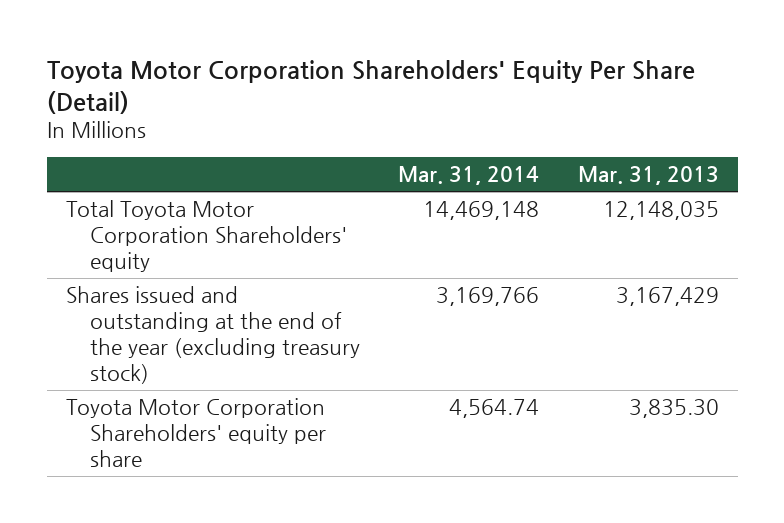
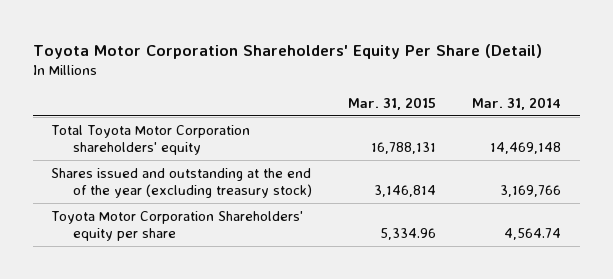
[577,166,719,186] Mar. 31, 2013 -> none
none -> [347,96,436,110] Mar. 31, 2015
[65,200,348,273] Total Toyota Motor Corporation Shareholders' equity -> [51,124,251,155] Total Toyota Motor Corporation shareholders' equity

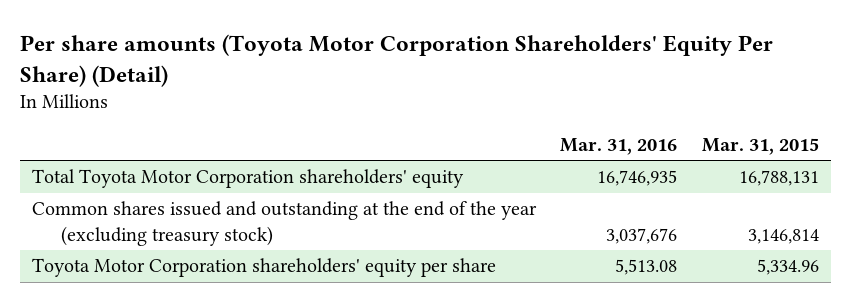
[33,43,543,59] Toyota Motor Corporation Shareholders' Equity Per Share (Detail) -> [19,33,773,87] Per share amounts (Toyota Motor Corporation Shareholders' Equity Per Share) (Detail)
[472,96,562,110] Mar. 31, 2014 -> none
none -> [560,137,678,155] Mar. 31, 2016
[51,167,312,198] Shares issued and outstanding at the end of the year (excluding treasury stock) -> [31,201,537,246] Common shares issued and outstanding at the end of the year (excluding treasury stock)
[51,210,304,241] Toyota Motor Corporation Shareholders' equity per share -> [31,258,496,278] Toyota Motor Corporation shareholders' equity per share

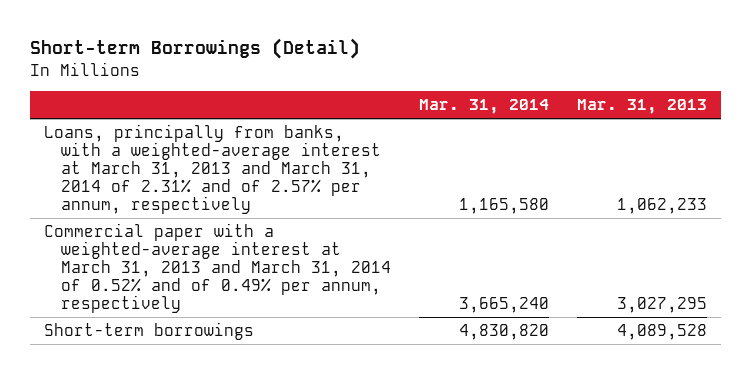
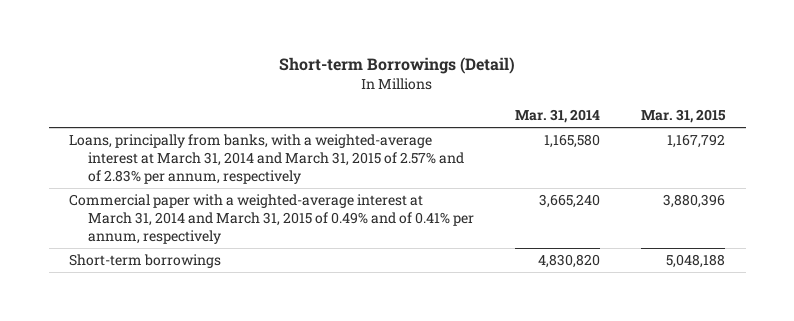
[577,99,708,115] Mar. 31, 2013 -> none
none -> [641,109,727,124] Mar. 31, 2015
[44,124,382,215] Loans, principally from banks, with a weighted-average interest at March 31, 2013 and March 31, 2014 of 2.31% and of 2.57% per annum, respectively -> [69,134,465,185] Loans, principally from banks, with a weighted-average interest at March 31, 2014 and March 31, 2015 of 2.57% and of 2.83% per annum, respectively
[44,223,392,314] Commercial paper with a weighted-average interest at March 31, 2013 and March 31, 2014 of 0.52% and of 0.49% per annum, respectively -> [69,194,475,245] Commercial paper with a weighted-average interest at March 31, 2014 and March 31, 2015 of 0.49% and of 0.41% per annum, respectively

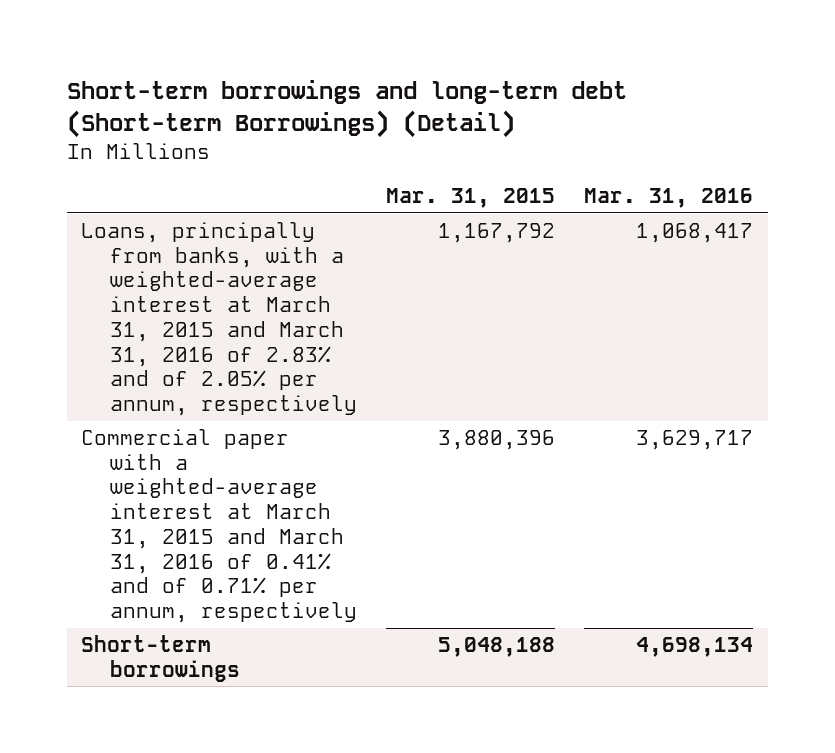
[279,57,516,75] Short-term Borrowings (Detail) -> [66,79,627,138] Short-term borrowings and long-term debt (Short-term Borrowings) (Detail)
[515,109,601,124] Mar. 31, 2014 -> none
none -> [584,188,754,209] Mar. 31, 2016
[69,134,465,185] Loans, principally from banks, with a weighted-average interest at March 31, 2014 and March 31, 2015 of 2.57% and of 2.83% per annum, respectively -> [81,221,358,417] Loans, principally from banks, with a weighted-average interest at March 31, 2015 and March 31, 2016 of 2.83% and of 2.05% per annum, respectively
[69,194,475,245] Commercial paper with a weighted-average interest at March 31, 2014 and March 31, 2015 of 0.49% and of 0.41% per annum, respectively -> [81,428,358,624] Commercial paper with a weighted-average interest at March 31, 2015 and March 31, 2016 of 0.41% and of 0.71% per annum, respectively

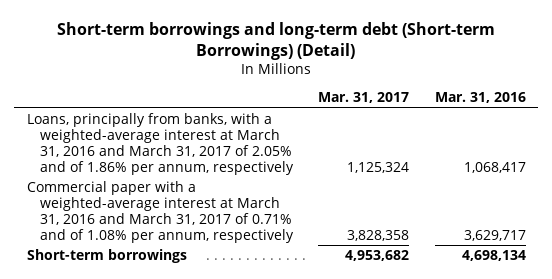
[386,188,556,209] Mar. 31, 2015 -> none
none -> [318,92,410,104] Mar. 31, 2017
[81,221,358,417] Loans, principally from banks, with a weighted-average interest at March 31, 2015 and March 31, 2016 of 2.83% and of 2.05% per annum, respectively -> [26,112,295,175] Loans, principally from banks, with a weighted-average interest at March 31, 2016 and March 31, 2017 of 2.05% and of 1.86% per annum, respectively
[81,428,358,624] Commercial paper with a weighted-average interest at March 31, 2015 and March 31, 2016 of 0.41% and of 0.71% per annum, respectively -> [26,180,295,243] Commercial paper with a weighted-average interest at March 31, 2016 and March 31, 2017 of 0.71% and of 1.08% per annum, respectively

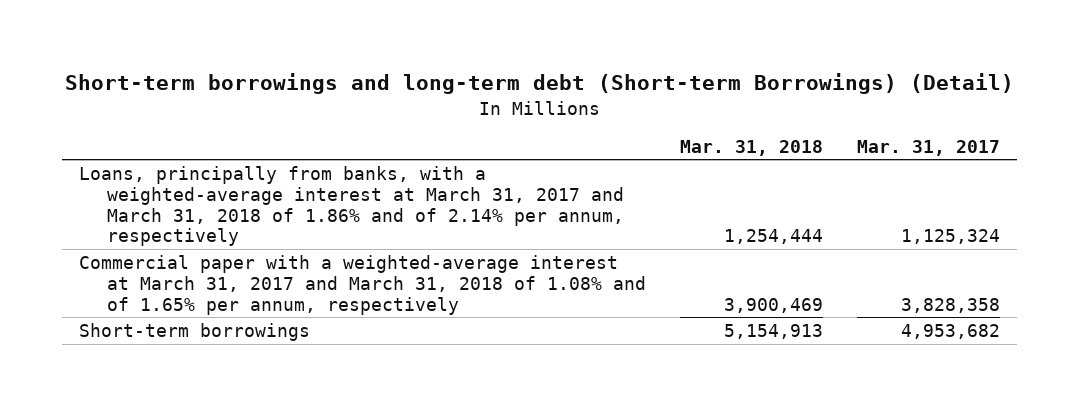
[434,92,526,104] Mar. 31, 2016 -> none
none -> [680,139,824,156] Mar. 31, 2018
[26,112,295,175] Loans, principally from banks, with a weighted-average interest at March 31, 2016 and March 31, 2017 of 2.05% and of 1.86% per annum, respectively -> [79,165,625,247] Loans, principally from banks, with a weighted-average interest at March 31, 2017 and March 31, 2018 of 1.86% and of 2.14% per annum, respectively
[26,180,295,243] Commercial paper with a weighted-average interest at March 31, 2016 and March 31, 2017 of 0.71% and of 1.08% per annum, respectively -> [79,254,647,315] Commercial paper with a weighted-average interest at March 31, 2017 and March 31, 2018 of 1.08% and of 1.65% per annum, respectively

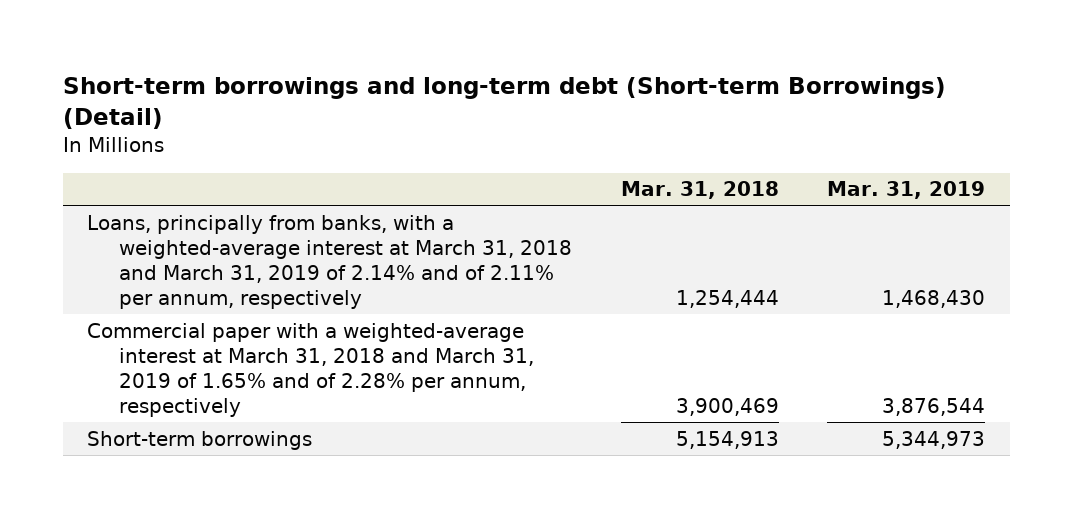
[856,139,1000,156] Mar. 31, 2017 -> none
none -> [827,181,986,200] Mar. 31, 2019
[79,165,625,247] Loans, principally from banks, with a weighted-average interest at March 31, 2017 and March 31, 2018 of 1.86% and of 2.14% per annum, respectively -> [87,214,572,310] Loans, principally from banks, with a weighted-average interest at March 31, 2018 and March 31, 2019 of 2.14% and of 2.11% per annum, respectively
[79,254,647,315] Commercial paper with a weighted-average interest at March 31, 2017 and March 31, 2018 of 1.08% and of 1.65% per annum, respectively -> [87,322,534,418] Commercial paper with a weighted-average interest at March 31, 2018 and March 31, 2019 of 1.65% and of 2.28% per annum, respectively

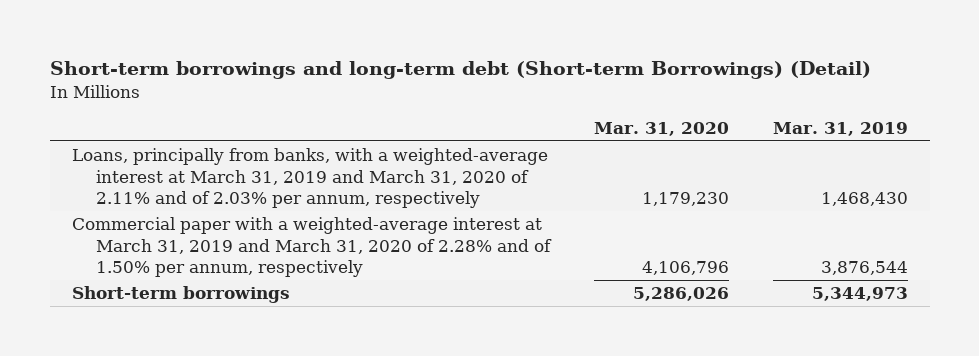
[620,181,779,200] Mar. 31, 2018 -> none
none -> [593,121,729,136] Mar. 31, 2020
[87,214,572,310] Loans, principally from banks, with a weighted-average interest at March 31, 2018 and March 31, 2019 of 2.14% and of 2.11% per annum, respectively -> [71,148,548,209] Loans, principally from banks, with a weighted-average interest at March 31, 2019 and March 31, 2020 of 2.11% and of 2.03% per annum, respectively
[87,322,534,418] Commercial paper with a weighted-average interest at March 31, 2018 and March 31, 2019 of 1.65% and of 2.28% per annum, respectively -> [71,217,552,278] Commercial paper with a weighted-average interest at March 31, 2019 and March 31, 2020 of 2.28% and of 1.50% per annum, respectively

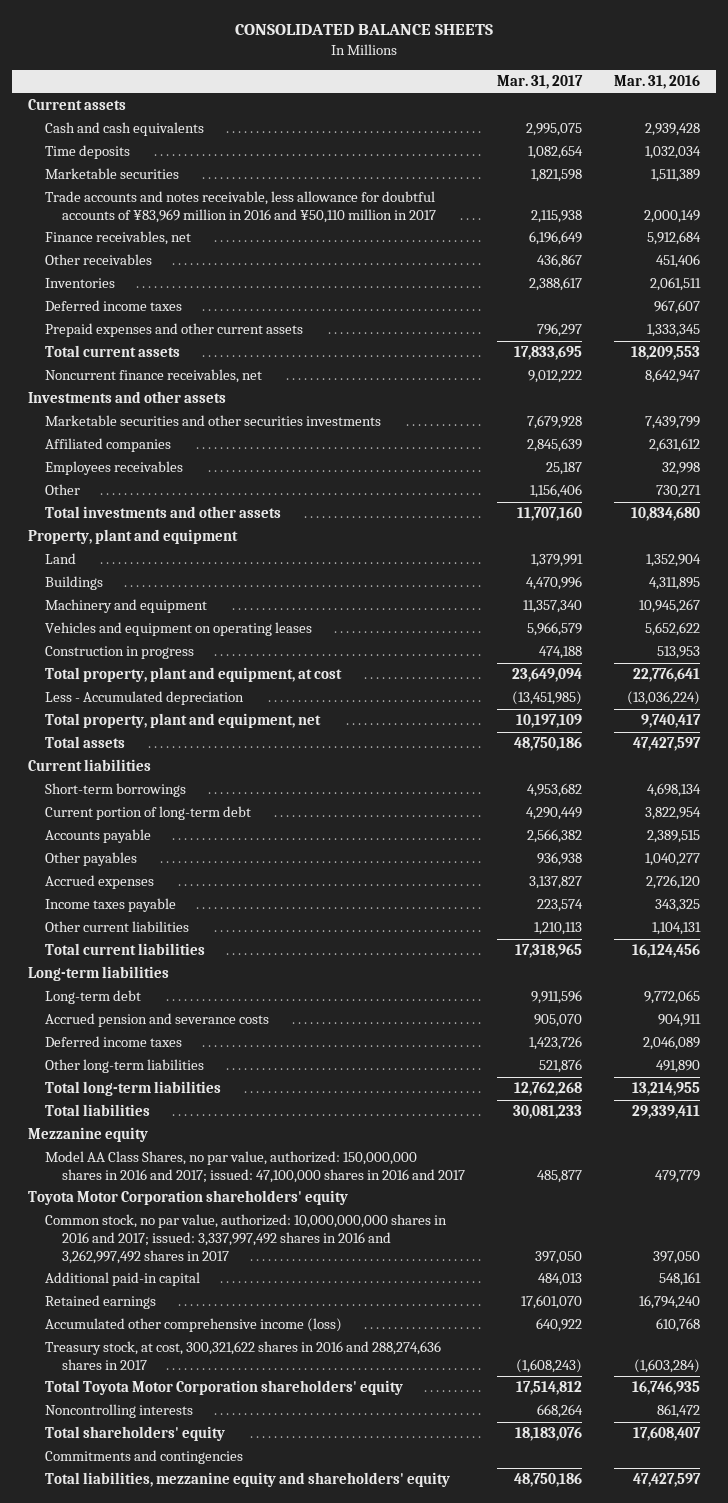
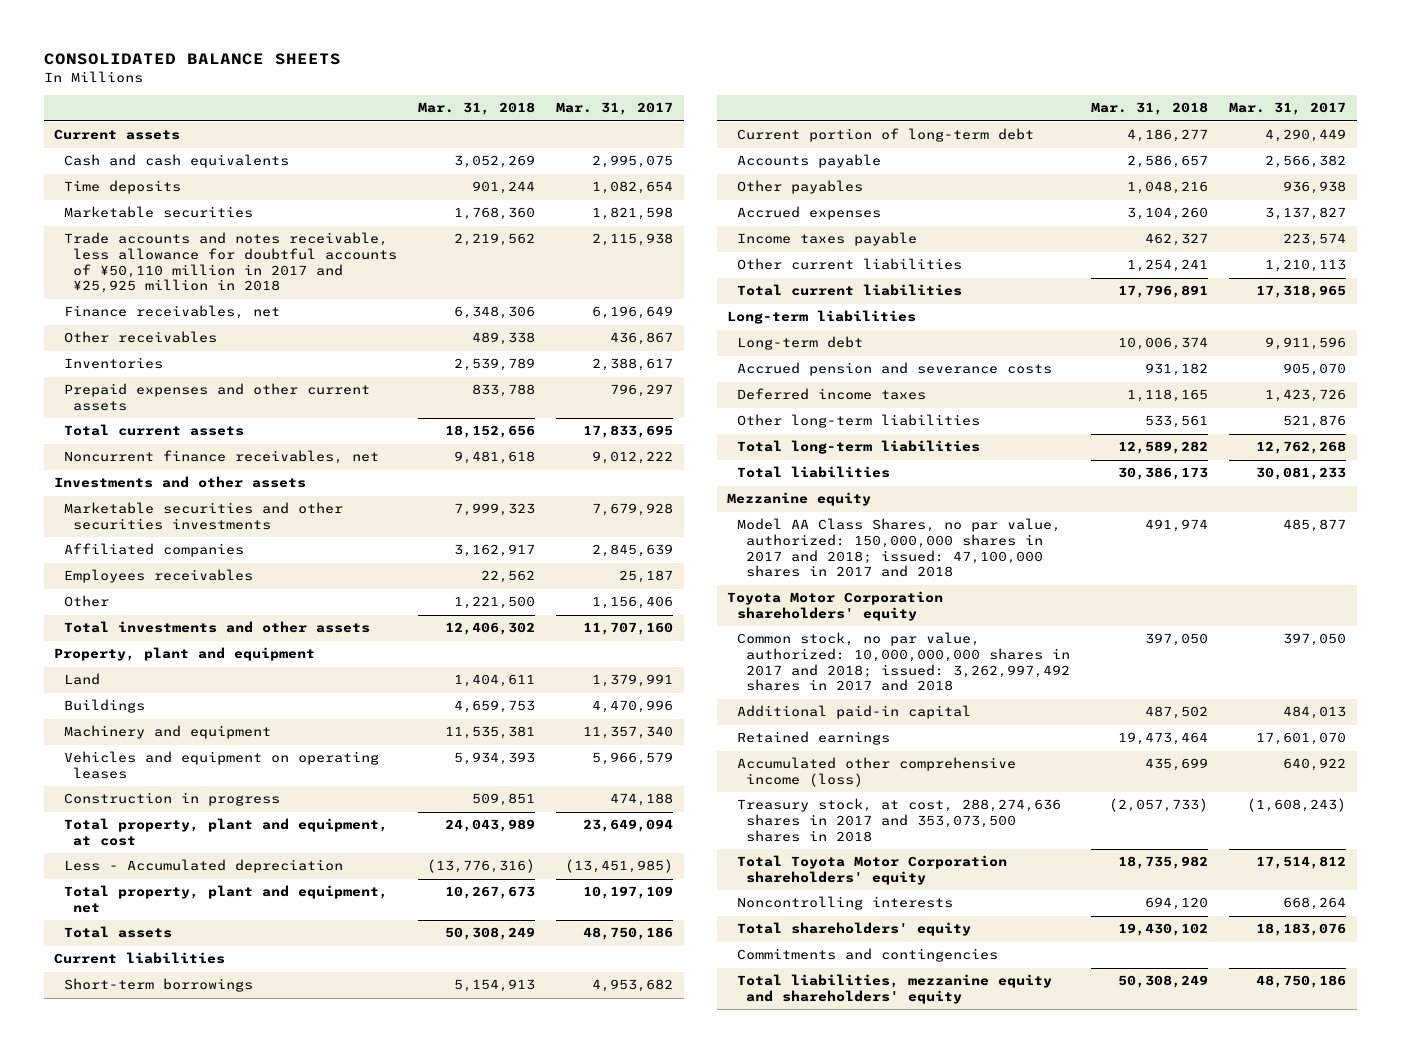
[614,75,701,90] Mar. 31, 2016 -> none
none -> [418,102,536,116] Mar. 31, 2018
[45,191,437,224] Trade accounts and notes receivable, less allowance for doubtful accounts of ¥83,969 million in 2016 and ¥50,110 million in 2017 -> [63,232,397,294] Trade accounts and notes receivable, less allowance for doubtful accounts of ¥50,110 million in 2017 and ¥25,925 million in 2018
[45,300,183,312] Deferred income taxes -> none
[45,1151,466,1184] Model AA Class Shares, no par value, authorized: 150,000,000 shares in 2016 and 2017; issued: 47,100,000 shares in 2016 and 2017 -> [736,518,1061,578] Model AA Class Shares, no par value, authorized: 150,000,000 shares in 2017 and 2018; issued: 47,100,000 shares in 2017 and 2018
[45,1214,448,1264] Common stock, no par value, authorized: 10,000,000,000 shares in 2016 and 2017; issued: 3,337,997,492 shares in 2016 and 3,262,997,492 shares in 2017 -> [736,632,1071,692] Common stock, no par value, authorized: 10,000,000,000 shares in 2017 and 2018; issued: 3,262,997,492 shares in 2017 and 2018
[45,1341,442,1371] Treasury stock, at cost, 300,321,622 shares in 2016 and 288,274,636 shares in 2017 -> [736,798,1061,842] Treasury stock, at cost, 288,274,636 shares in 2017 and 353,073,500 shares in 2018

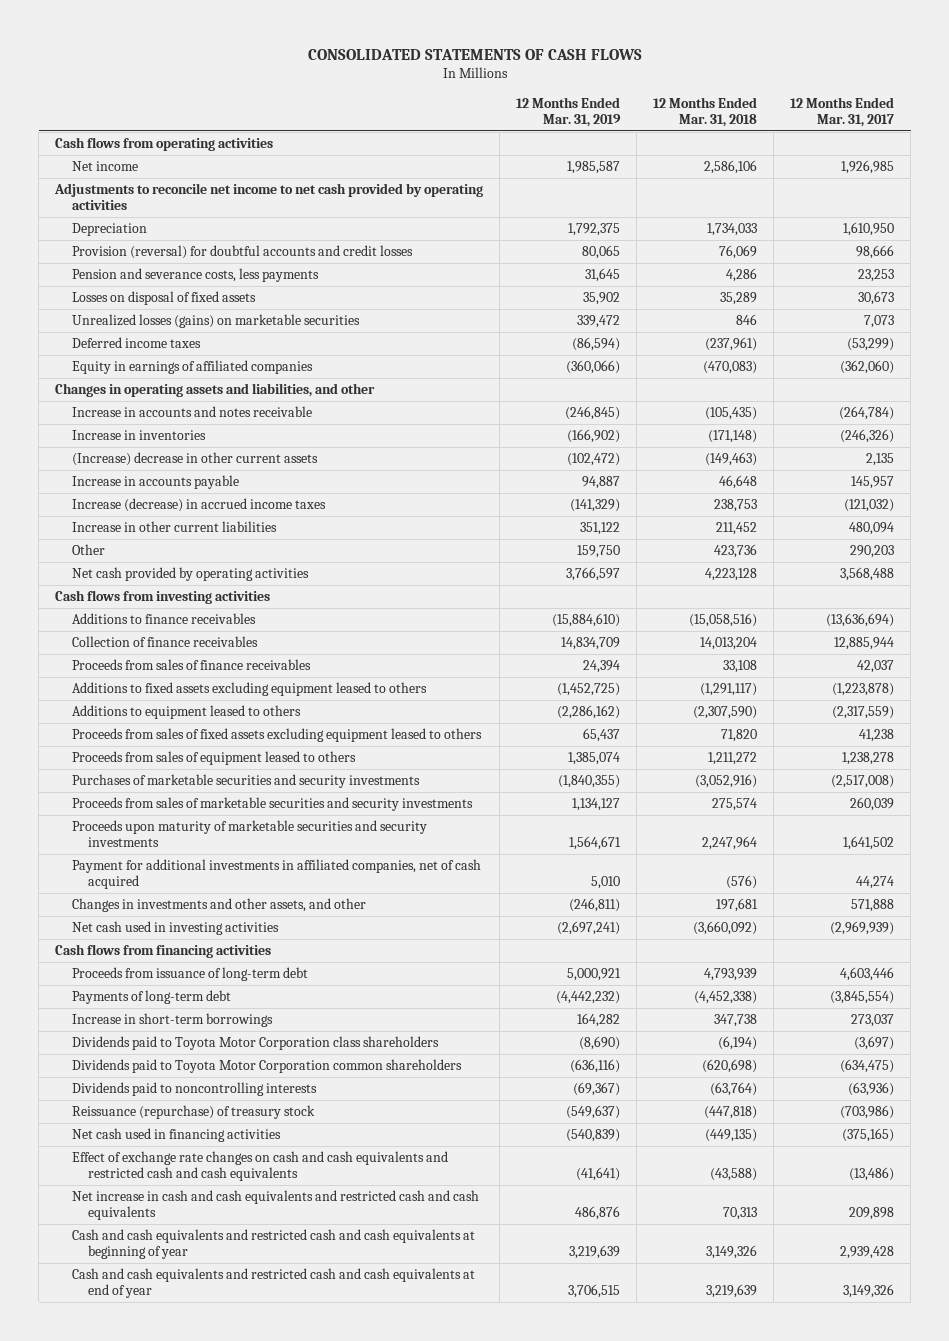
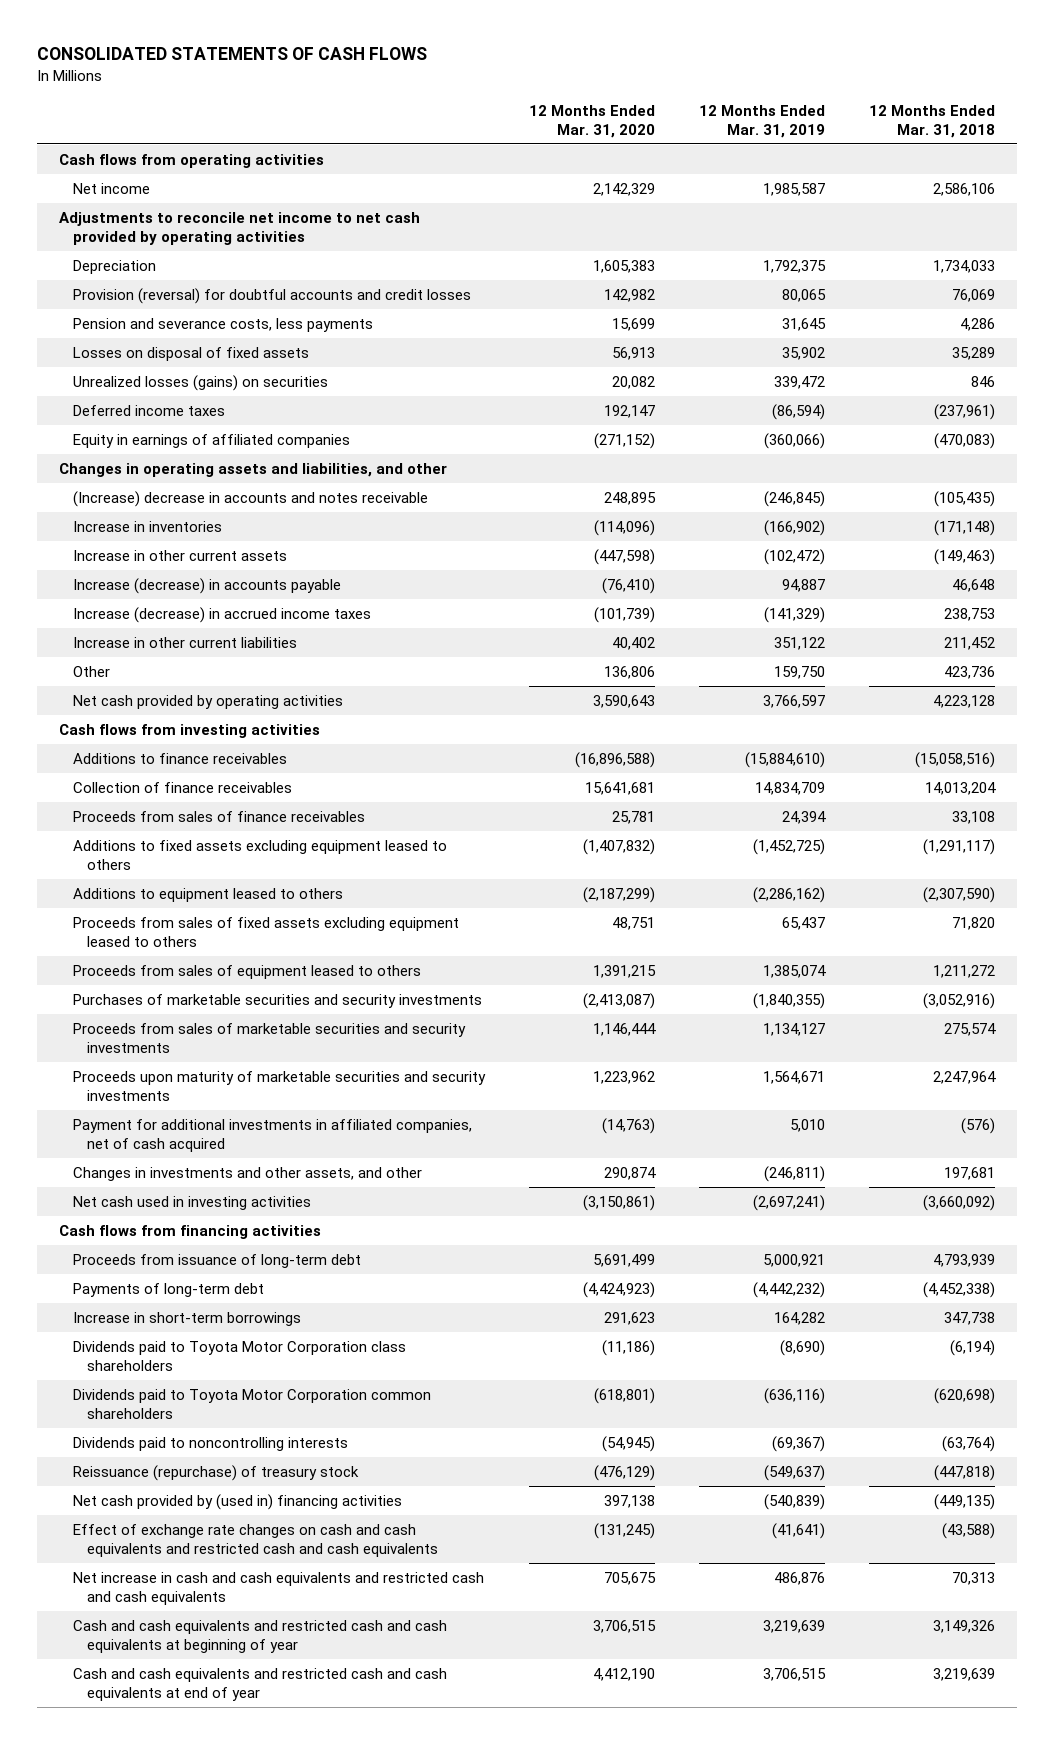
[790,96,895,127] 12 Months Ended Mar. 31, 2017 -> none
none -> [528,104,655,138] 12 Months Ended Mar. 31, 2020
[71,314,360,329] Unrealized losses (gains) on marketable securities -> [72,375,328,392] Unrealized losses (gains) on securities
[71,406,312,418] Increase in accounts and notes receivable -> [72,491,428,508] (Increase) decrease in accounts and notes receivable
[71,452,318,467] (Increase) decrease in other current assets -> [72,550,287,562] Increase in other current assets
[71,475,239,490] Increase in accounts payable -> [72,578,341,595] Increase (decrease) in accounts payable
[71,1128,281,1143] Net cash used in financing activities -> [72,1494,402,1511] Net cash provided by (used in) financing activities

